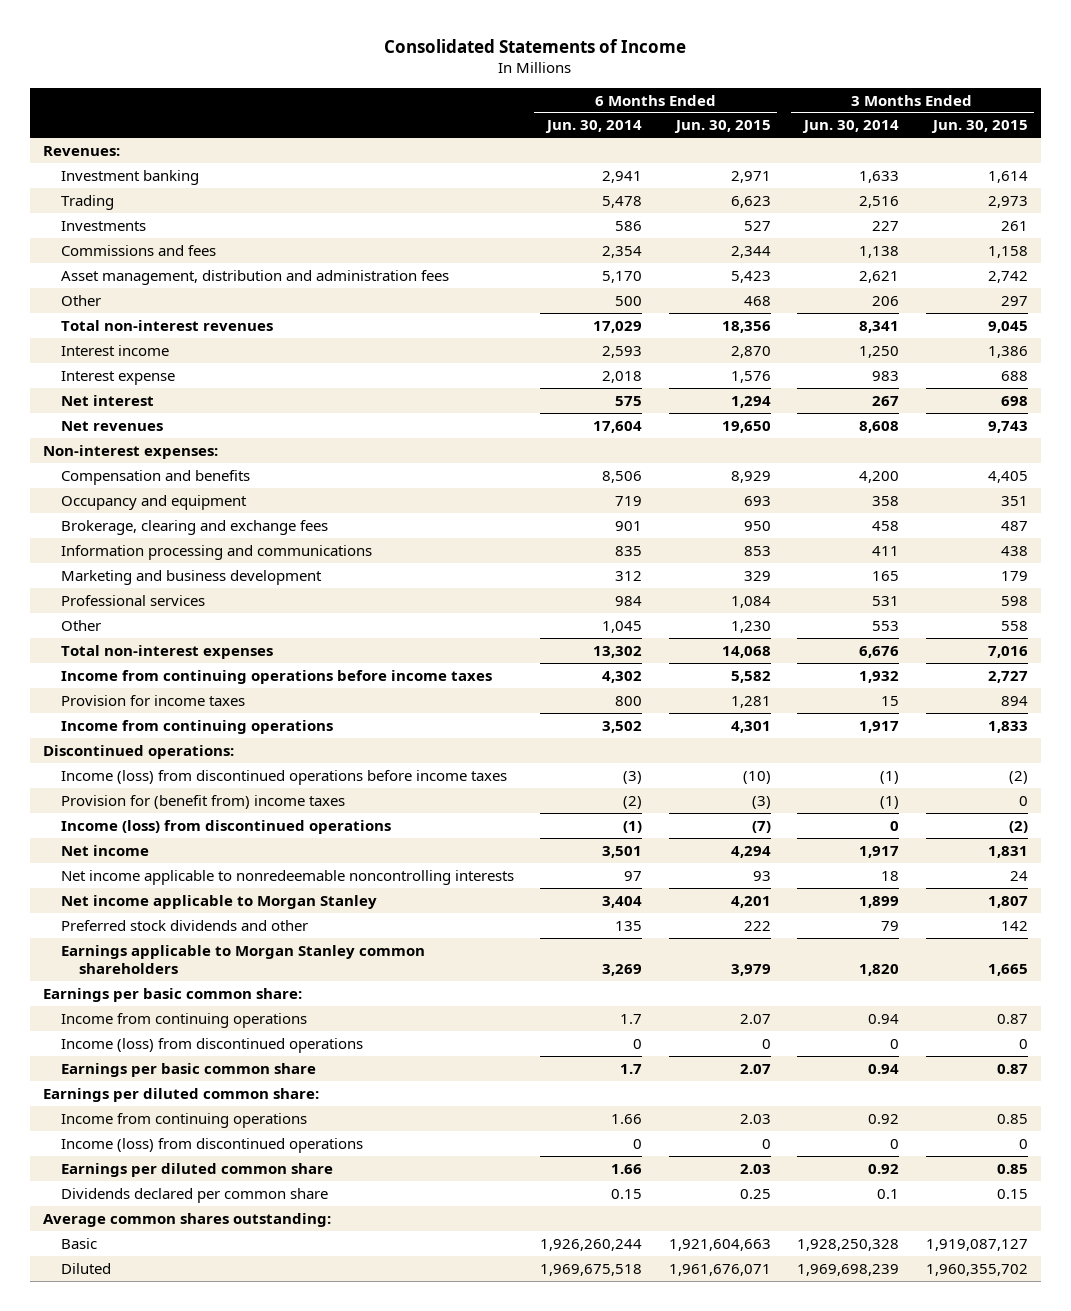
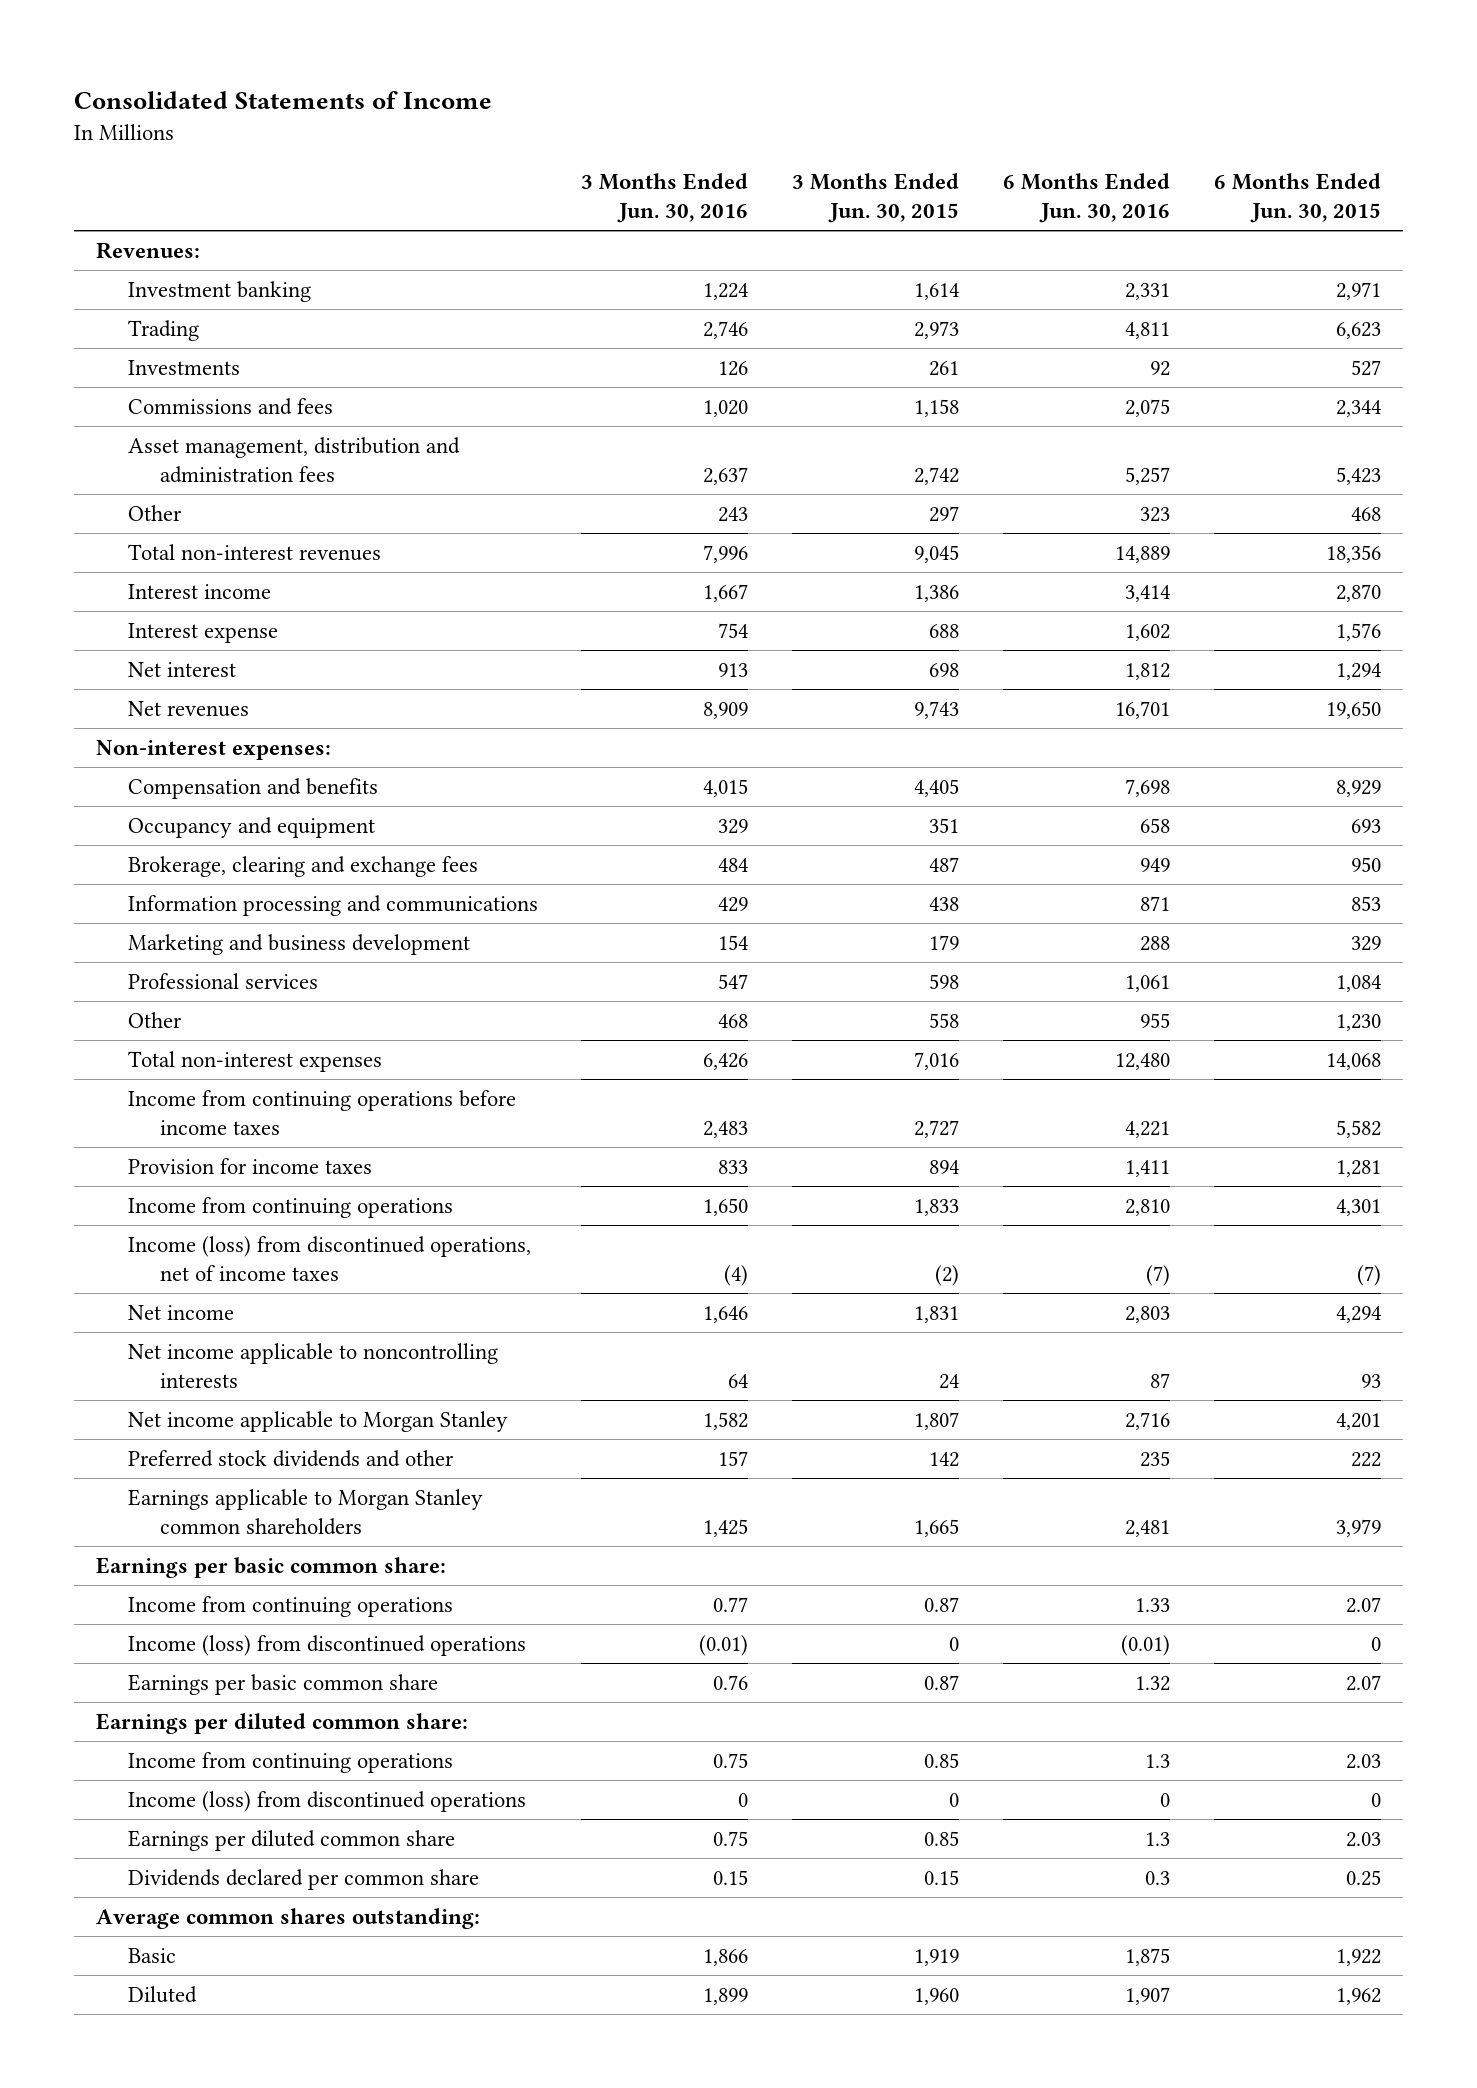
[545,120,643,134] Jun. 30, 2014 -> none
[802,120,900,134] Jun. 30, 2014 -> none
none -> [581,173,749,224] 3 Months Ended Jun. 30, 2016
none -> [1002,173,1170,224] 6 Months Ended Jun. 30, 2016
[43,744,235,759] Discontinued operations: -> none
[60,769,507,785] Income (loss) from discontinued operations before income taxes -> none
[60,794,345,809] Provision for (benefit from) income taxes -> none
[60,819,391,834] Income (loss) from discontinued operations -> [127,1235,531,1281] Income (loss) from discontinued operations, net of income taxes
[60,869,514,885] Net income applicable to nonredeemable noncontrolling interests -> [127,1342,498,1388] Net income applicable to noncontrolling interests
[668,1238,771,1251] 1,921,604,663 -> [1335,1948,1381,1966] 1,922
[925,1238,1028,1251] 1,919,087,127 -> [914,1948,960,1966] 1,919
[668,1263,771,1276] 1,961,676,071 -> [1335,1987,1381,2005] 1,962
[925,1263,1028,1276] 1,960,355,702 -> [914,1987,960,2005] 1,960

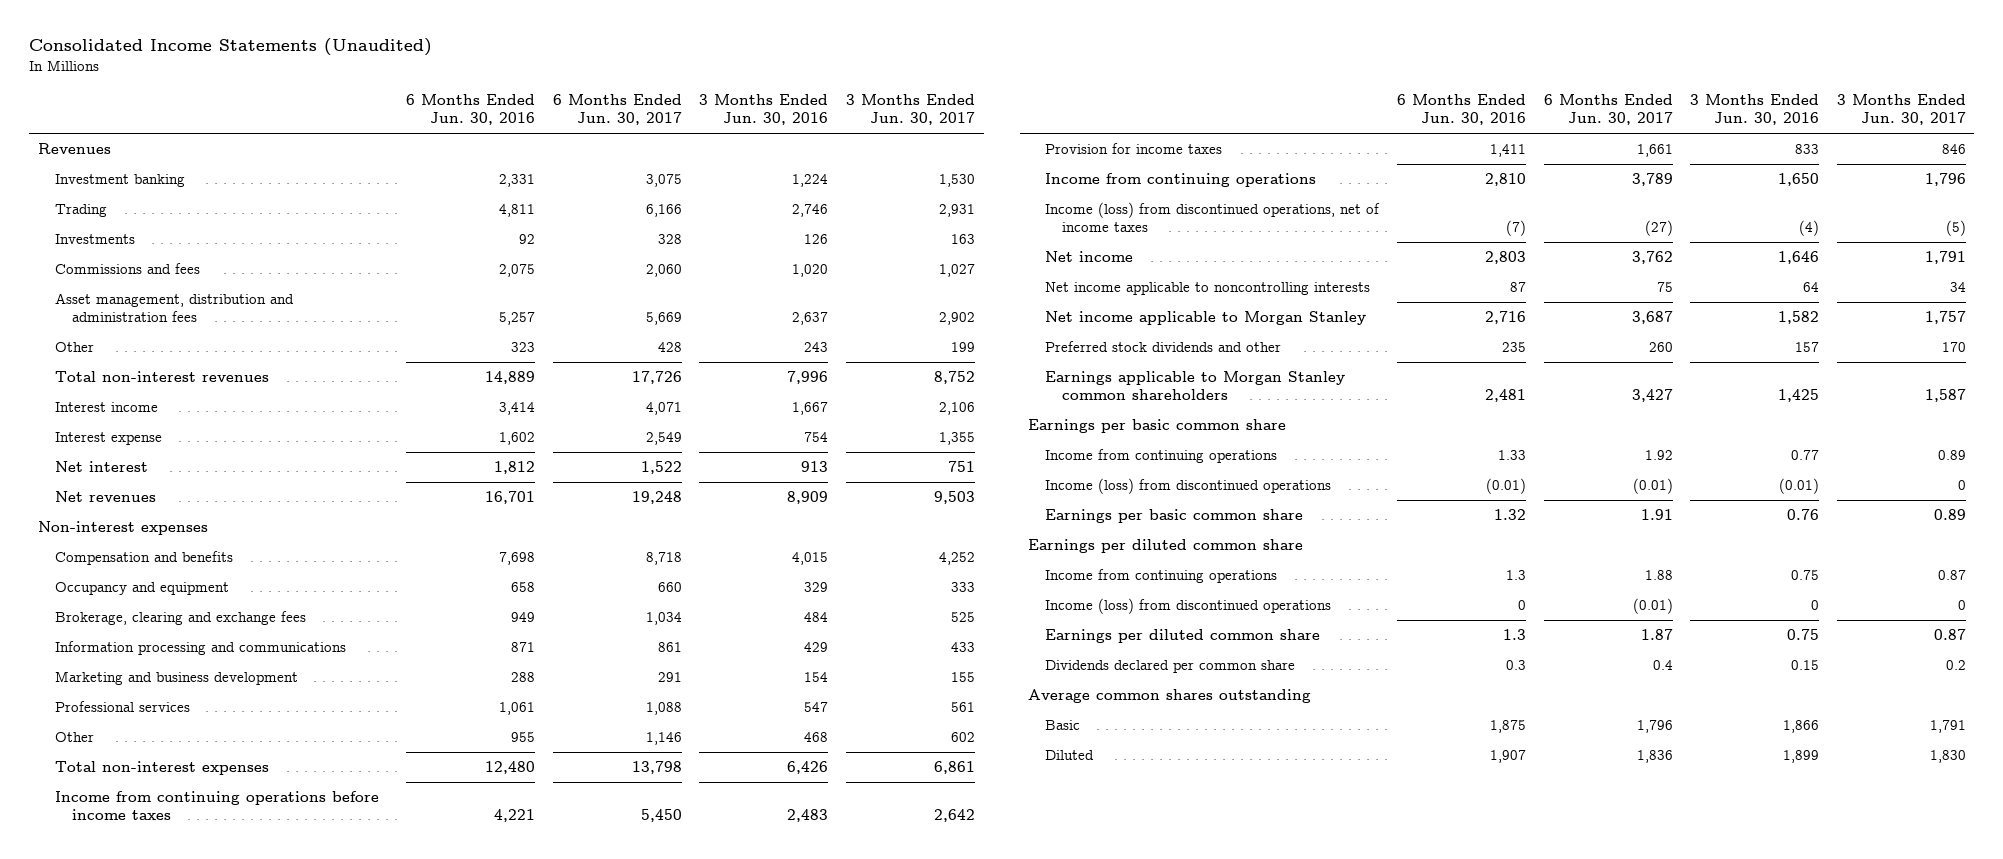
[73,91,492,110] Consolidated Statements of Income -> [28,38,432,57] Consolidated Income Statements (Unaudited)
[792,173,960,224] 3 Months Ended Jun. 30, 2015 -> none
[1213,173,1381,224] 6 Months Ended Jun. 30, 2015 -> none
none -> [552,93,682,126] 6 Months Ended Jun. 30, 2017
none -> [845,93,975,126] 3 Months Ended Jun. 30, 2017
[95,241,200,259] Revenues: -> [37,142,111,154] Revenues
[95,739,331,760] Non-interest expenses: -> [37,520,208,535] Non-interest expenses
[95,1556,446,1578] Earnings per basic common share: -> [1028,418,1287,433] Earnings per basic common share
[95,1712,468,1734] Earnings per diluted common share: -> [1028,538,1304,553] Earnings per diluted common share
[95,1907,480,1929] Average common shares outstanding: -> [1028,688,1312,703] Average common shares outstanding

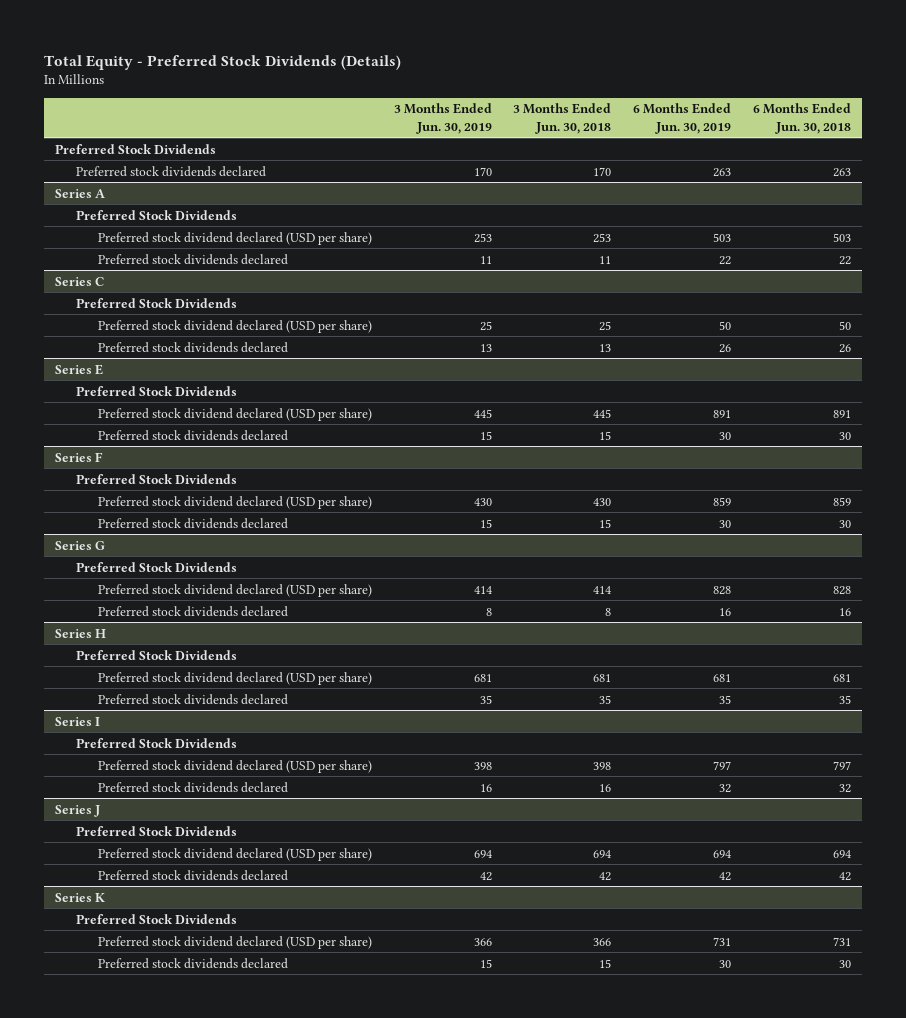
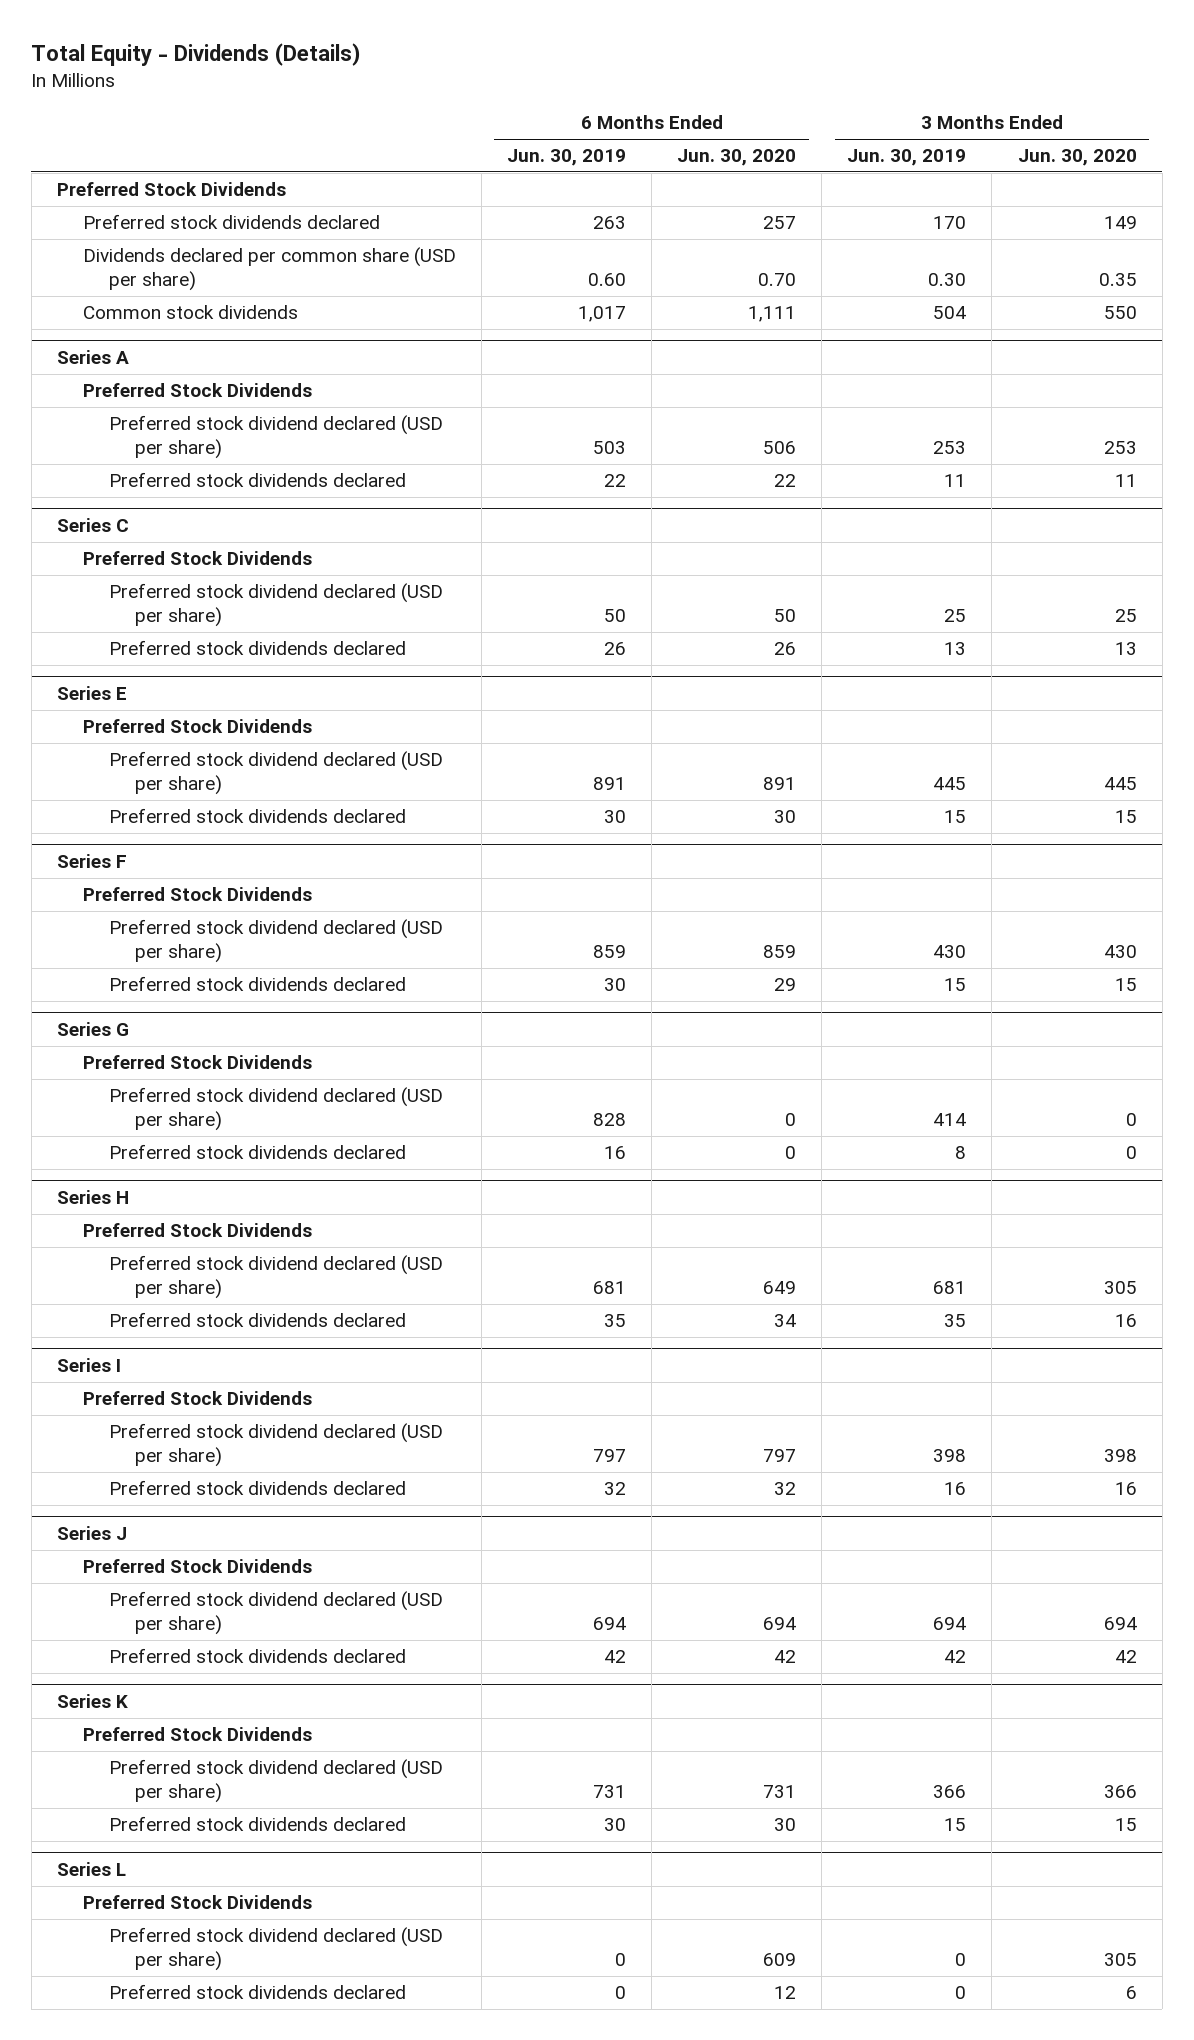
[44,54,402,70] Total Equity - Preferred Stock Dividends (Details) -> [31,43,362,67] Total Equity - Dividends (Details)
[513,103,612,134] 3 Months Ended Jun. 30, 2018 -> none
[753,103,852,134] 6 Months Ended Jun. 30, 2018 -> none
none -> [677,149,797,167] Jun. 30, 2020
none -> [1017,149,1137,167] Jun. 30, 2020
none -> [82,247,456,292] Dividends declared per common share (USD per share)
none -> [82,305,298,320] Common stock dividends
none -> [57,1862,127,1877] Series L
none -> [82,1895,312,1910] Preferred Stock Dividends
none -> [108,1927,443,1972] Preferred stock dividend declared (USD per share)
none -> [108,1984,406,2000] Preferred stock dividends declared

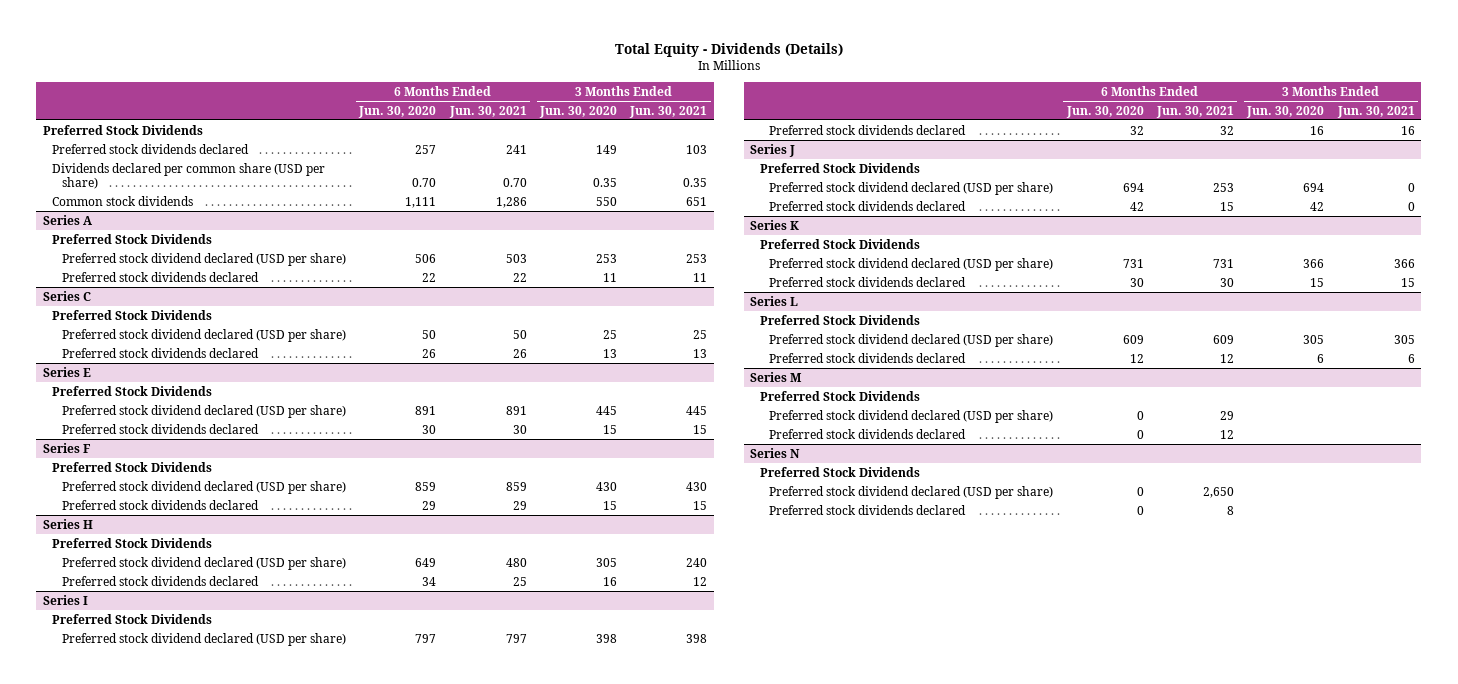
[507,149,627,167] Jun. 30, 2019 -> none
[847,149,967,167] Jun. 30, 2019 -> none
none -> [448,105,527,118] Jun. 30, 2021
none -> [629,105,708,118] Jun. 30, 2021
[57,1022,130,1037] Series G -> none
[82,1055,312,1070] Preferred Stock Dividends -> none
[108,1087,443,1132] Preferred stock dividend declared (USD per share) -> none
[108,1144,406,1160] Preferred stock dividends declared -> none
none -> [750,371,803,382] Series M
none -> [759,390,920,401] Preferred Stock Dividends
none -> [769,409,1054,423] Preferred stock dividend declared (USD per share)
none -> [769,428,967,439] Preferred stock dividends declared
none -> [750,447,801,458] Series N
none -> [759,466,920,477] Preferred Stock Dividends
none -> [769,485,1054,499] Preferred stock dividend declared (USD per share)
none -> [769,504,967,515] Preferred stock dividends declared

